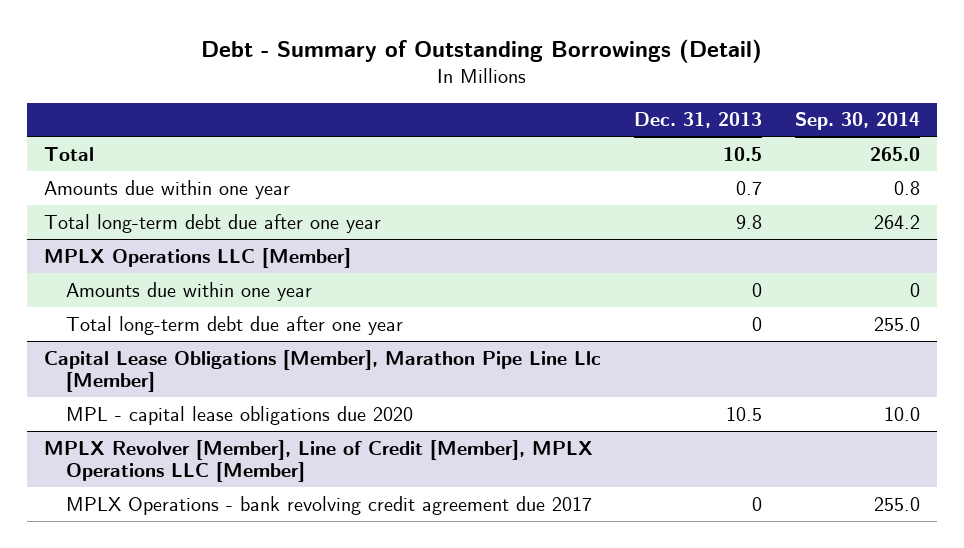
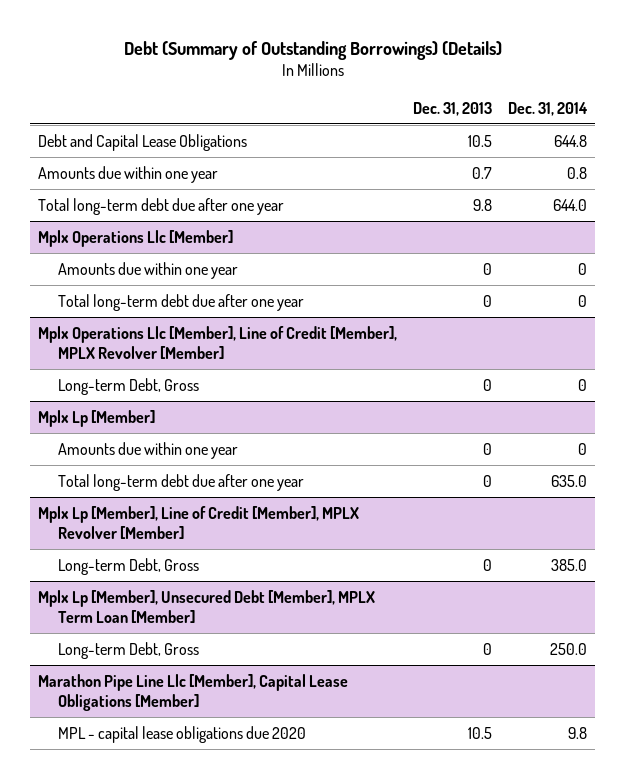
[201,39,763,64] Debt - Summary of Outstanding Borrowings (Detail) -> [123,40,502,60] Debt (Summary of Outstanding Borrowings) (Details)
[795,112,921,131] Sep. 30, 2014 -> none
none -> [508,101,589,116] Dec. 31, 2014
[43,146,94,161] Total -> [38,133,248,151] Debt and Capital Lease Obligations
[43,247,351,268] MPLX Operations LLC [Member] -> [38,229,234,247] Mplx Operations Llc [Member]
none -> [38,325,398,359] Mplx Operations Llc [Member], Line of Credit [Member], MPLX Revolver [Member]
none -> [57,377,199,395] Long-term Debt, Gross
none -> [38,409,156,427] Mplx Lp [Member]
none -> [57,441,238,459] Amounts due within one year
none -> [57,473,304,491] Total long-term debt due after one year
none -> [38,505,360,539] Mplx Lp [Member], Line of Credit [Member], MPLX Revolver [Member]
none -> [57,557,199,575] Long-term Debt, Gross
none -> [38,589,376,623] Mplx Lp [Member], Unsecured Debt [Member], MPLX Term Loan [Member]
none -> [57,641,199,659] Long-term Debt, Gross
[43,349,601,393] Capital Lease Obligations [Member], Marathon Pipe Line Llc [Member] -> [38,673,349,711] Marathon Pipe Line Llc [Member], Capital Lease Obligations [Member]
[43,439,593,483] MPLX Revolver [Member], Line of Credit [Member], MPLX Operations LLC [Member] -> none
[65,495,592,515] MPLX Operations - bank revolving credit agreement due 2017 -> none

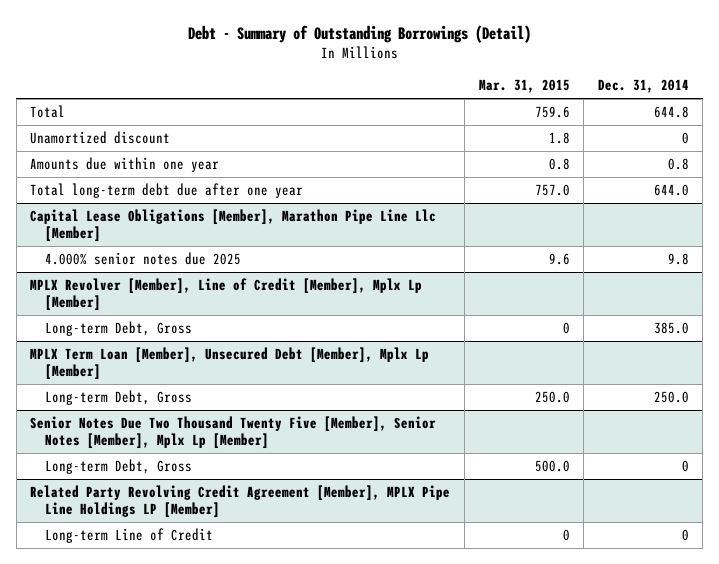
[123,40,502,60] Debt (Summary of Outstanding Borrowings) (Details) -> [187,24,531,43] Debt - Summary of Outstanding Borrowings (Detail)
[413,101,493,116] Dec. 31, 2013 -> none
none -> [478,79,570,94] Mar. 31, 2015
[38,133,248,151] Debt and Capital Lease Obligations -> [30,104,66,118] Total
none -> [30,130,171,144] Unamortized discount
[38,229,234,247] Mplx Operations Llc [Member] -> none
[57,261,238,279] Amounts due within one year -> none
[57,293,304,311] Total long-term debt due after one year -> none
[38,325,398,359] Mplx Operations Llc [Member], Line of Credit [Member], MPLX Revolver [Member] -> none
[57,377,199,395] Long-term Debt, Gross -> none
[38,409,156,427] Mplx Lp [Member] -> none
[57,441,238,459] Amounts due within one year -> none
[57,473,304,491] Total long-term debt due after one year -> none
none -> [30,208,437,242] Capital Lease Obligations [Member], Marathon Pipe Line Llc [Member]
none -> [44,251,241,265] 4.000% senior notes due 2025
[38,505,360,539] Mplx Lp [Member], Line of Credit [Member], MPLX Revolver [Member] -> [30,277,423,311] MPLX Revolver [Member], Line of Credit [Member], Mplx Lp [Member]
[38,589,376,623] Mplx Lp [Member], Unsecured Debt [Member], MPLX Term Loan [Member] -> [30,346,430,380] MPLX Term Loan [Member], Unsecured Debt [Member], Mplx Lp [Member]
[38,673,349,711] Marathon Pipe Line Llc [Member], Capital Lease Obligations [Member] -> none
[57,725,306,743] MPL - capital lease obligations due 2020 -> none
none -> [30,415,437,449] Senior Notes Due Two Thousand Twenty Five [Member], Senior Notes [Member], Mplx Lp [Member]
none -> [44,458,192,474] Long-term Debt, Gross
none -> [30,484,451,518] Related Party Revolving Credit Agreement [Member], MPLX Pipe Line Holdings LP [Member]
none -> [44,527,213,543] Long-term Line of Credit

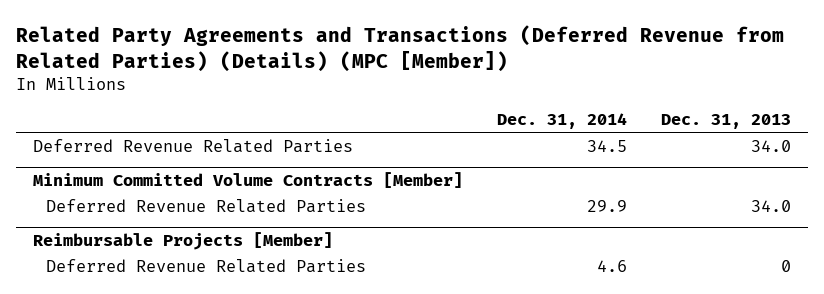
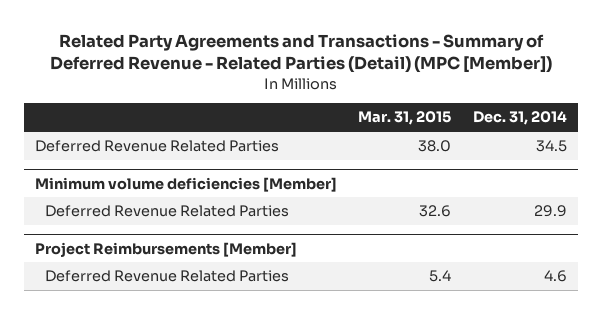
[16,24,785,72] Related Party Agreements and Transactions (Deferred Revenue from Related Parties) (Details) (MPC [Member]) -> [49,33,552,74] Related Party Agreements and Transactions - Summary of Deferred Revenue - Related Parties (Detail) (MPC [Member])
[660,114,791,130] Dec. 31, 2013 -> none
none -> [358,111,452,126] Mar. 31, 2015
[33,172,464,189] Minimum Committed Volume Contracts [Member] -> [34,176,337,192] Minimum volume deficiencies [Member]
[33,232,334,251] Reimbursable Projects [Member] -> [34,241,297,257] Project Reimbursements [Member]

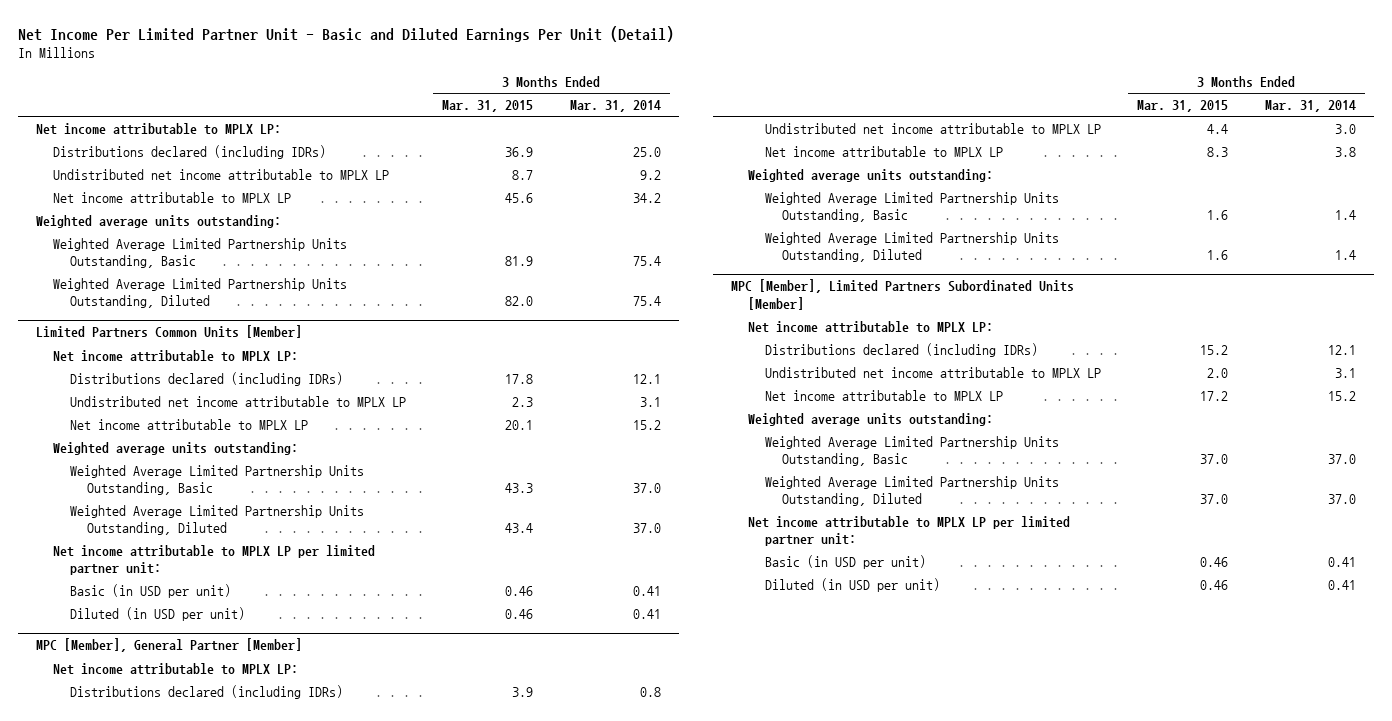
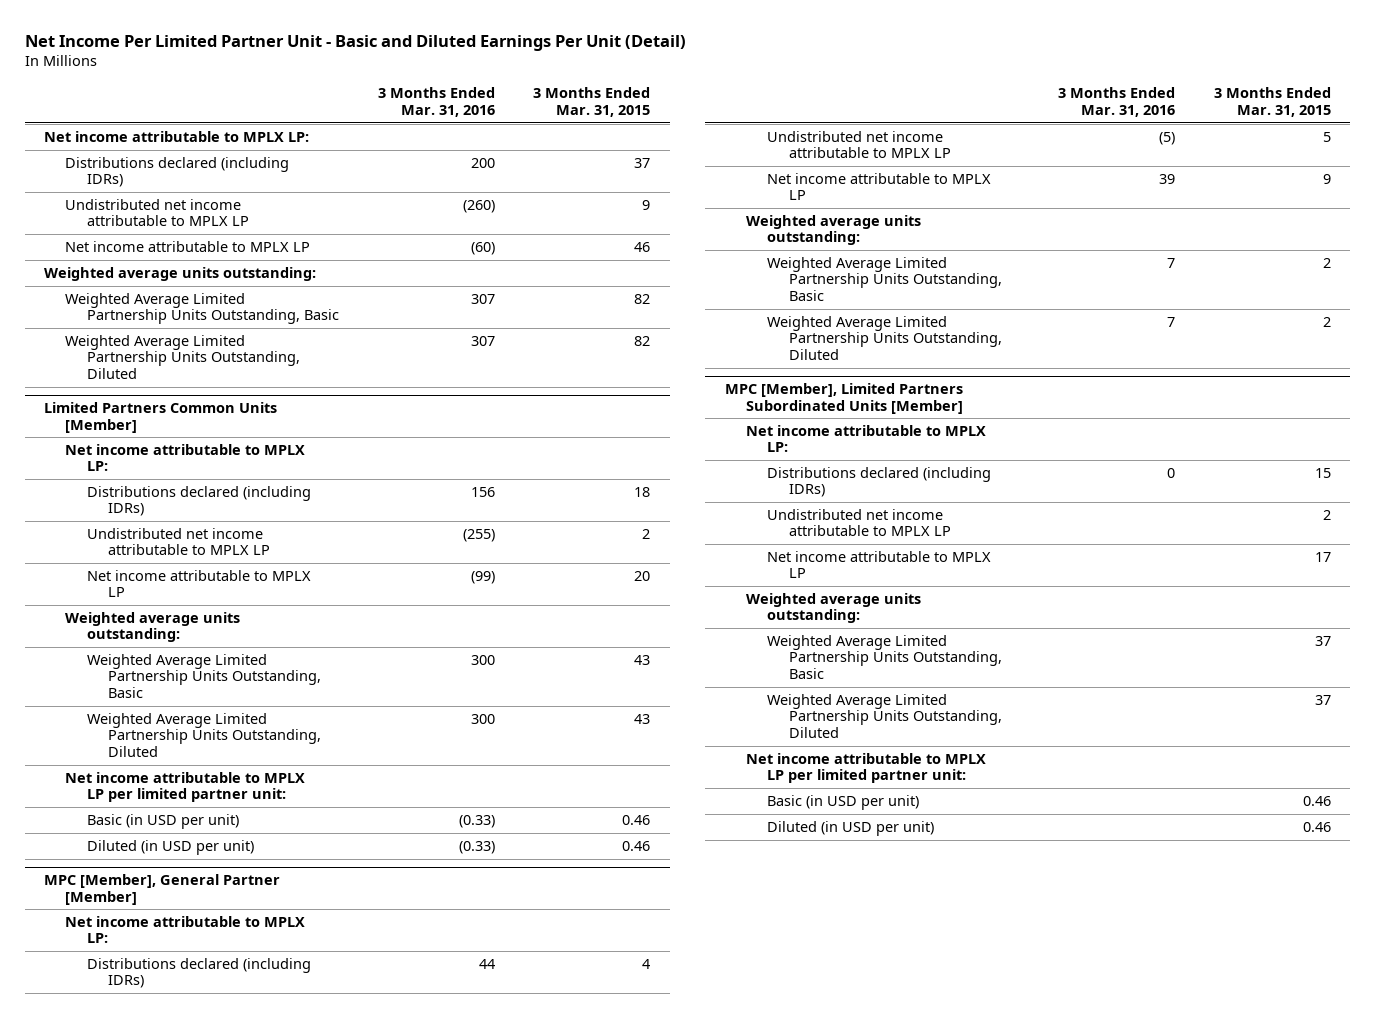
[569,100,661,113] Mar. 31, 2014 -> none
none -> [377,87,495,117] 3 Months Ended Mar. 31, 2016
[505,146,534,157] 36.9 -> [634,157,651,168] 37
[512,169,534,180] 8.7 -> [642,199,651,210] 9
[505,192,534,203] 45.6 -> [634,241,651,252] 46
[505,256,534,267] 81.9 -> [634,293,651,304] 82
[505,296,534,307] 82.0 -> [634,335,651,346] 82
[505,373,534,384] 17.8 -> [634,486,651,497] 18
[512,396,534,407] 2.3 -> [642,528,651,539] 2
[505,419,534,430] 20.1 -> [634,570,651,581] 20
[505,483,534,494] 43.3 -> [634,654,651,665] 43
[505,523,534,534] 43.4 -> [634,713,651,724] 43
[512,686,534,697] 3.9 -> [642,958,651,969] 4
[1207,123,1229,134] 4.4 -> [1323,131,1332,142] 5
[1207,146,1229,157] 8.3 -> [1323,173,1332,184] 9
[1207,210,1229,221] 1.6 -> [1323,257,1332,268] 2
[1207,250,1229,261] 1.6 -> [1323,316,1332,327] 2
[1200,344,1229,355] 15.2 -> [1315,467,1332,478] 15
[1207,367,1229,378] 2.0 -> [1323,509,1332,520] 2
[1200,390,1229,401] 17.2 -> [1315,551,1332,562] 17
[1200,454,1229,465] 37.0 -> [1315,635,1332,646] 37
[1200,494,1229,505] 37.0 -> [1315,694,1332,705] 37

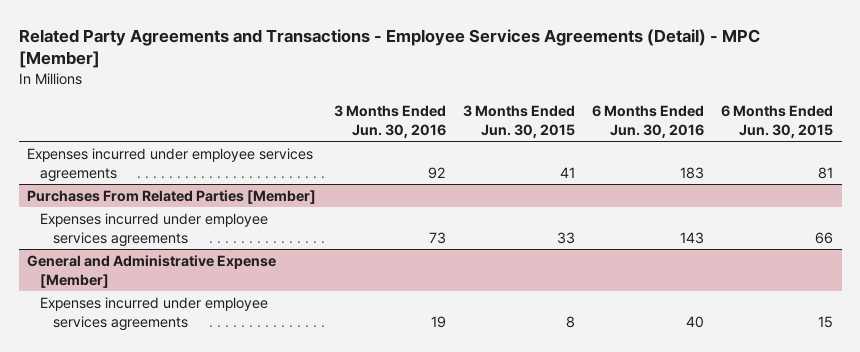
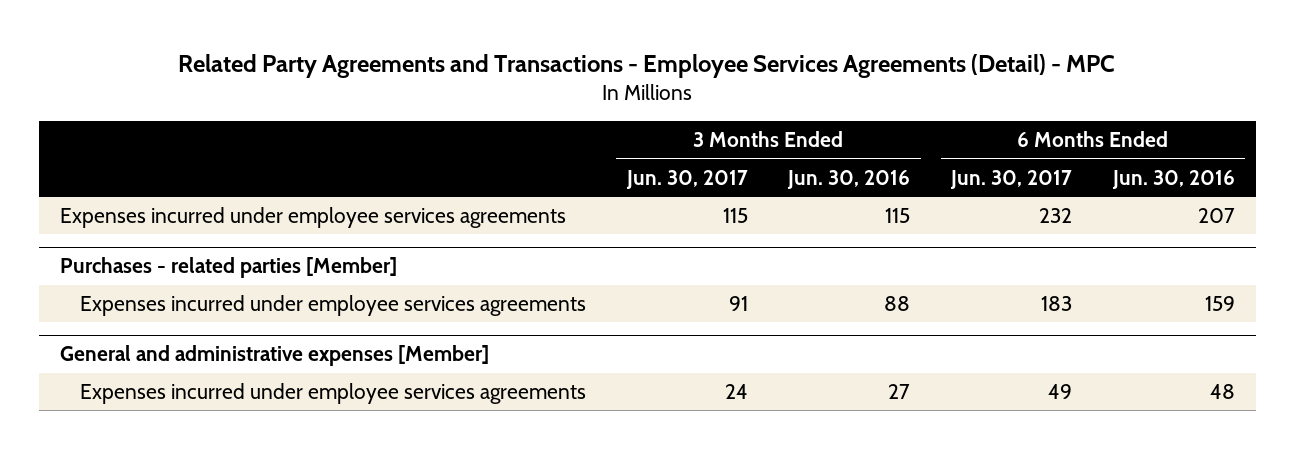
[18,28,760,69] Related Party Agreements and Transactions - Employee Services Agreements (Detail) - MPC [Member] -> [178,53,1116,78] Related Party Agreements and Transactions - Employee Services Agreements (Detail) - MPC
[462,105,575,138] 3 Months Ended Jun. 30, 2015 -> none
[721,105,834,138] 6 Months Ended Jun. 30, 2015 -> none
none -> [625,169,748,189] Jun. 30, 2017
none -> [950,169,1073,189] Jun. 30, 2017
[427,166,446,179] 92 -> [885,208,911,224] 115
[679,166,704,179] 183 -> [1198,208,1236,224] 207
[27,189,317,204] Purchases From Related Parties [Member] -> [59,257,397,279] Purchases - related parties [Member]
[428,231,446,244] 73 -> [884,296,911,312] 88
[679,231,704,244] 143 -> [1205,296,1236,312] 159
[27,254,277,288] General and Administrative Expense [Member] -> [59,345,489,367] General and administrative expenses [Member]
[430,315,446,328] 19 -> [888,384,911,400] 27
[685,315,704,328] 40 -> [1210,384,1236,400] 48

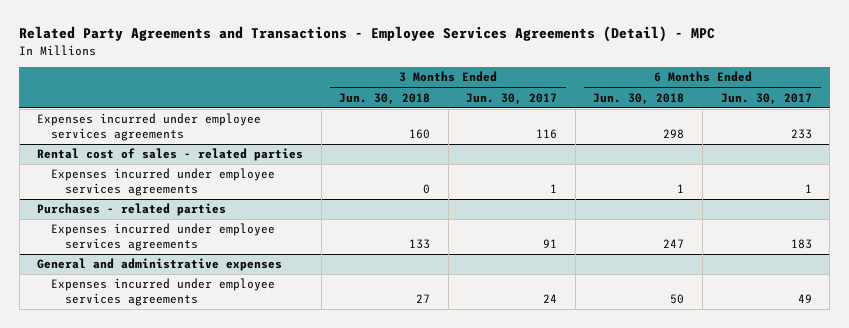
[787,169,911,189] Jun. 30, 2016 -> none
[1112,169,1236,189] Jun. 30, 2016 -> none
none -> [339,92,431,105] Jun. 30, 2018
none -> [593,92,685,105] Jun. 30, 2018
[722,208,748,224] 115 -> [536,129,558,140] 116
[1039,208,1073,224] 232 -> [790,129,812,140] 233
[59,257,397,279] Purchases - related parties [Member] -> [37,148,304,162] Rental cost of sales - related parties
none -> [50,168,275,197] Expenses incurred under employee services agreements
none -> [37,203,227,217] Purchases - related parties
[59,345,489,367] General and administrative expenses [Member] -> [37,258,283,272] General and administrative expenses

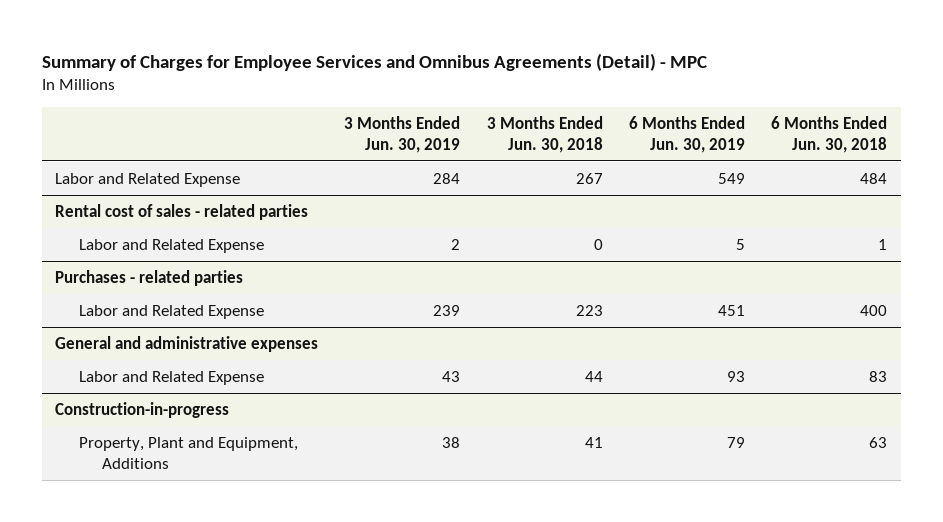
[19,26,716,43] Related Party Agreements and Transactions - Employee Services Agreements (Detail) - MPC -> [41,52,707,71] Summary of Charges for Employee Services and Omnibus Agreements (Detail) - MPC
[466,92,558,105] Jun. 30, 2017 -> none
[720,92,812,105] Jun. 30, 2017 -> none
none -> [344,115,461,153] 3 Months Ended Jun. 30, 2019
none -> [629,115,746,153] 6 Months Ended Jun. 30, 2019
[37,113,262,142] Expenses incurred under employee services agreements -> none
none -> [55,172,241,187] Labor and Related Expense
[50,168,275,197] Expenses incurred under employee services agreements -> [78,238,264,253] Labor and Related Expense
[50,223,275,252] Expenses incurred under employee services agreements -> none
none -> [78,304,264,319] Labor and Related Expense
[50,278,275,307] Expenses incurred under employee services agreements -> none
none -> [78,370,264,385] Labor and Related Expense
none -> [55,401,230,418] Construction-in-progress
none -> [78,436,298,469] Property, Plant and Equipment, Additions

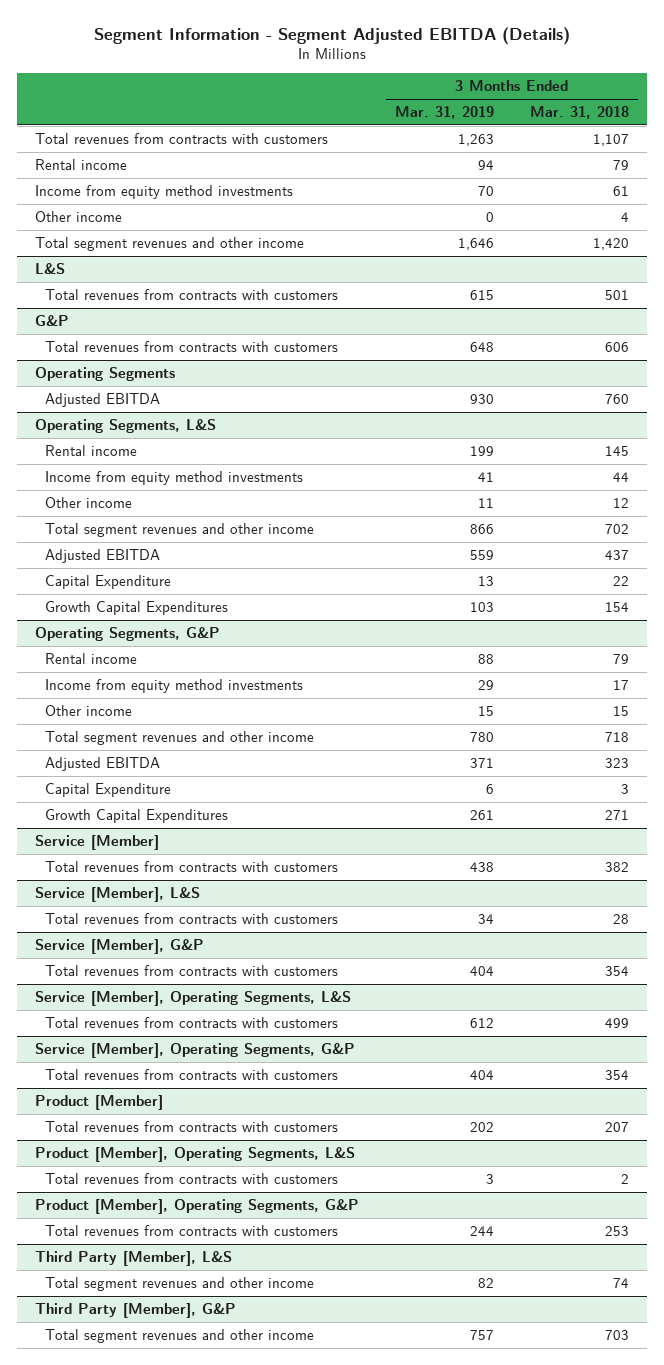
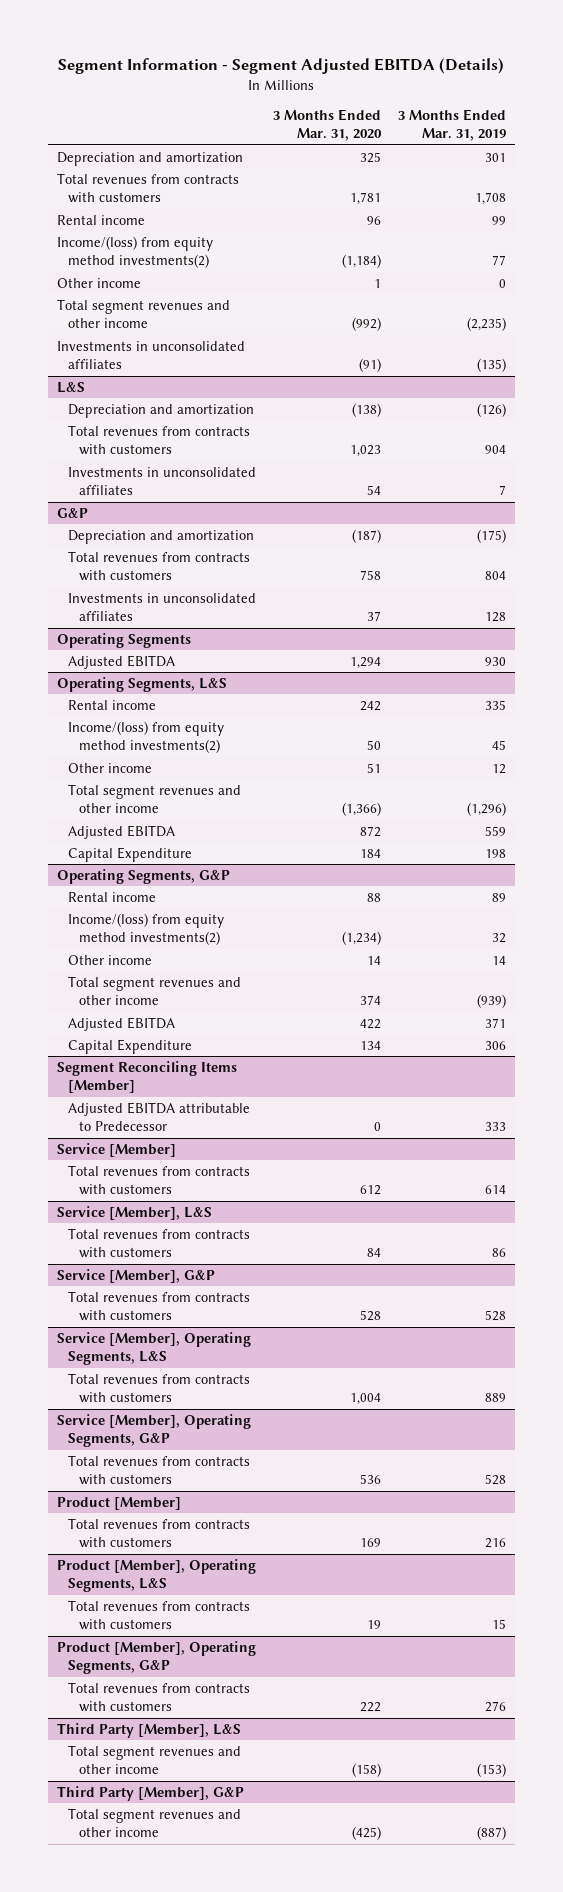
[529,106,629,120] Mar. 31, 2018 -> none
none -> [273,108,383,142] 3 Months Ended Mar. 31, 2020
none -> [56,151,243,166] Depreciation and amortization
[458,133,495,146] 1,263 -> [475,192,507,206] 1,708
[478,159,495,170] 94 -> [492,215,507,225] 99
[35,184,294,199] Income from equity method investments -> [56,235,213,269] Income/(loss) from equity method investments(2)
[478,185,495,196] 70 -> [492,255,507,266] 77
[458,237,495,250] 1,646 -> [467,317,507,332] (2,235)
none -> [56,340,245,370] Investments in unconsolidated affiliates
none -> [67,403,254,418] Depreciation and amortization
[470,289,495,300] 615 -> [485,445,507,455] 904
none -> [67,466,256,496] Investments in unconsolidated affiliates
none -> [67,529,254,544] Depreciation and amortization
[470,341,495,352] 648 -> [485,571,507,581] 804
none -> [67,592,256,622] Investments in unconsolidated affiliates
[470,445,495,456] 199 -> [485,699,507,710] 335
[45,470,304,485] Income from equity method investments -> [67,720,224,754] Income/(loss) from equity method investments(2)
[478,471,495,482] 41 -> [492,740,507,751] 45
[478,497,495,508] 11 -> [492,763,507,774] 12
[470,523,495,534] 866 -> [467,802,507,817] (1,296)
[45,600,229,615] Growth Capital Expenditures -> none
[478,575,495,586] 13 -> [485,848,507,858] 198
[478,653,495,664] 88 -> [492,892,507,902] 89
[45,678,304,693] Income from equity method investments -> [67,912,224,946] Income/(loss) from equity method investments(2)
[478,679,495,690] 29 -> [492,933,507,944] 32
[478,705,495,716] 15 -> [492,955,507,965] 14
[470,731,495,742] 780 -> [477,994,507,1009] (939)
[45,808,229,823] Growth Capital Expenditures -> none
[486,783,495,794] 6 -> [485,1040,507,1050] 306
none -> [56,1060,237,1094] Segment Reconciling Items [Member]
none -> [67,1101,250,1132] Adjusted EBITDA attributable to Predecessor
[470,861,495,872] 438 -> [485,1185,507,1195] 614
[478,913,495,924] 34 -> [492,1248,507,1258] 86
[470,965,495,976] 404 -> [485,1310,507,1322] 528
[470,1017,495,1028] 612 -> [485,1393,507,1403] 889
[470,1069,495,1080] 404 -> [485,1474,507,1486] 528
[470,1121,495,1132] 202 -> [485,1538,507,1549] 216
[486,1173,495,1184] 3 -> [492,1619,507,1630] 15
[470,1225,495,1236] 244 -> [485,1701,507,1713] 276
[478,1277,495,1288] 82 -> [477,1763,507,1778] (153)
[470,1329,495,1340] 757 -> [477,1826,507,1841] (887)

